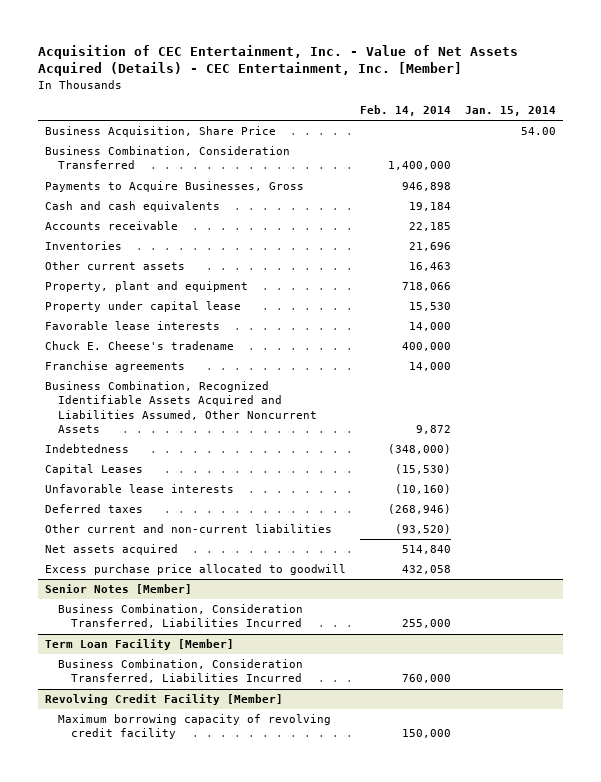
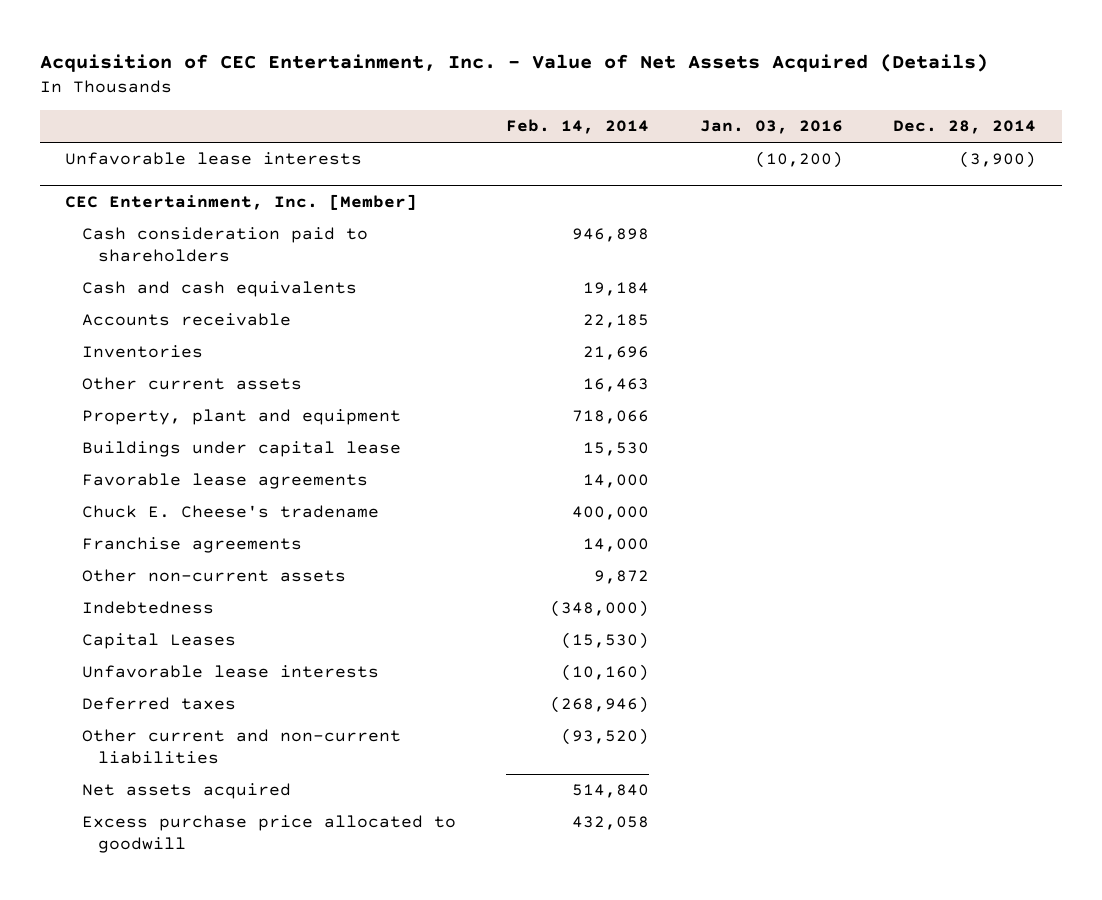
[38,44,519,77] Acquisition of CEC Entertainment, Inc. - Value of Net Assets Acquired (Details) - CEC Entertainment, Inc. [Member] -> [40,53,989,72] Acquisition of CEC Entertainment, Inc. - Value of Net Assets Acquired (Details)
[464,106,556,117] Jan. 15, 2014 -> none
none -> [699,120,843,135] Jan. 03, 2016
none -> [893,120,1037,135] Dec. 28, 2014
[45,126,277,138] Business Acquisition, Share Price -> none
[45,146,291,170] Business Combination, Consideration Transferred -> none
none -> [65,152,363,166] Unfavorable lease interests
none -> [65,194,418,211] CEC Entertainment, Inc. [Member]
[45,181,305,193] Payments to Acquire Businesses, Gross -> [81,227,368,263] Cash consideration paid to shareholders
[45,301,242,313] Property under capital lease -> [81,441,401,458] Buildings under capital lease
[45,321,221,331] Favorable lease interests -> [81,473,368,490] Favorable lease agreements
[45,381,318,434] Business Combination, Recognized Identifiable Assets Acquired and Liabilities Assumed, Other Noncurrent Assets -> [81,569,346,583] Other non-current assets
[45,584,193,595] Senior Notes [Member] -> none
[58,604,304,629] Business Combination, Consideration Transferred, Liabilities Incurred -> none
[45,639,235,651] Term Loan Facility [Member] -> none
[58,659,304,684] Business Combination, Consideration Transferred, Liabilities Incurred -> none
[45,694,284,706] Revolving Credit Facility [Member] -> none
[58,714,332,740] Maximum borrowing capacity of revolving credit facility -> none

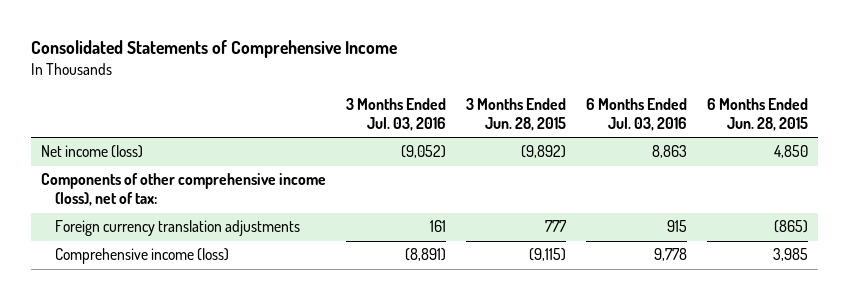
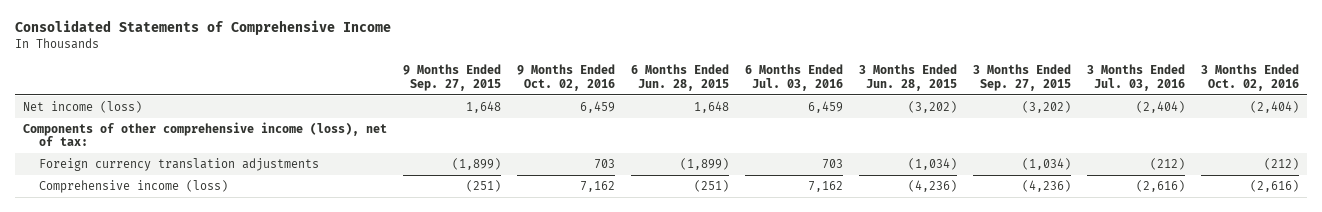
none -> [402,64,501,91] 9 Months Ended Sep. 27, 2015
none -> [516,64,615,91] 9 Months Ended Oct. 02, 2016
none -> [972,64,1071,91] 3 Months Ended Sep. 27, 2015
none -> [1201,64,1300,91] 3 Months Ended Oct. 02, 2016
[400,145,446,159] (9,052) -> [1136,100,1186,113] (2,404)
[520,145,566,159] (9,892) -> [907,100,957,113] (3,202)
[651,145,687,159] 8,863 -> [807,100,843,113] 6,459
[773,145,808,159] 4,850 -> [693,100,729,113] 1,648
[429,220,446,233] 161 -> [1150,157,1186,170] (212)
[544,220,567,233] 777 -> [907,157,957,170] (1,034)
[666,220,687,233] 915 -> [821,158,843,169] 703
[773,220,808,234] (865) -> [679,157,729,170] (1,899)
[404,248,446,262] (8,891) -> [1136,179,1186,192] (2,616)
[528,248,566,262] (9,115) -> [907,179,957,192] (4,236)
[653,248,687,262] 9,778 -> [807,180,843,192] 7,162
[772,248,808,262] 3,985 -> [693,179,729,192] (251)

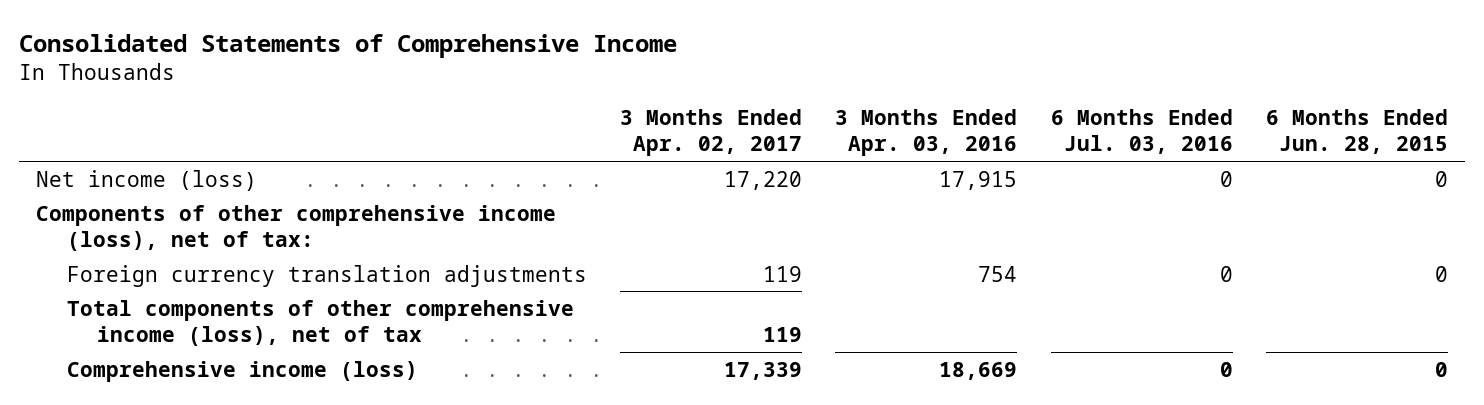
[402,64,501,91] 9 Months Ended Sep. 27, 2015 -> none
[516,64,615,91] 9 Months Ended Oct. 02, 2016 -> none
[858,64,957,91] 3 Months Ended Jun. 28, 2015 -> none
[972,64,1071,91] 3 Months Ended Sep. 27, 2015 -> none
[1087,64,1186,91] 3 Months Ended Jul. 03, 2016 -> none
[1201,64,1300,91] 3 Months Ended Oct. 02, 2016 -> none
none -> [620,109,803,157] 3 Months Ended Apr. 02, 2017
none -> [835,109,1018,157] 3 Months Ended Apr. 03, 2016
[693,100,729,113] 1,648 -> [1435,170,1449,187] 0
[807,100,843,113] 6,459 -> [1219,170,1233,187] 0
[679,157,729,170] (1,899) -> [1435,265,1449,282] 0
[821,158,843,169] 703 -> [1219,265,1233,282] 0
none -> [66,299,574,347] Total components of other comprehensive income (loss), net of tax
[693,179,729,192] (251) -> [1435,361,1449,377] 0
[807,180,843,192] 7,162 -> [1219,361,1233,377] 0

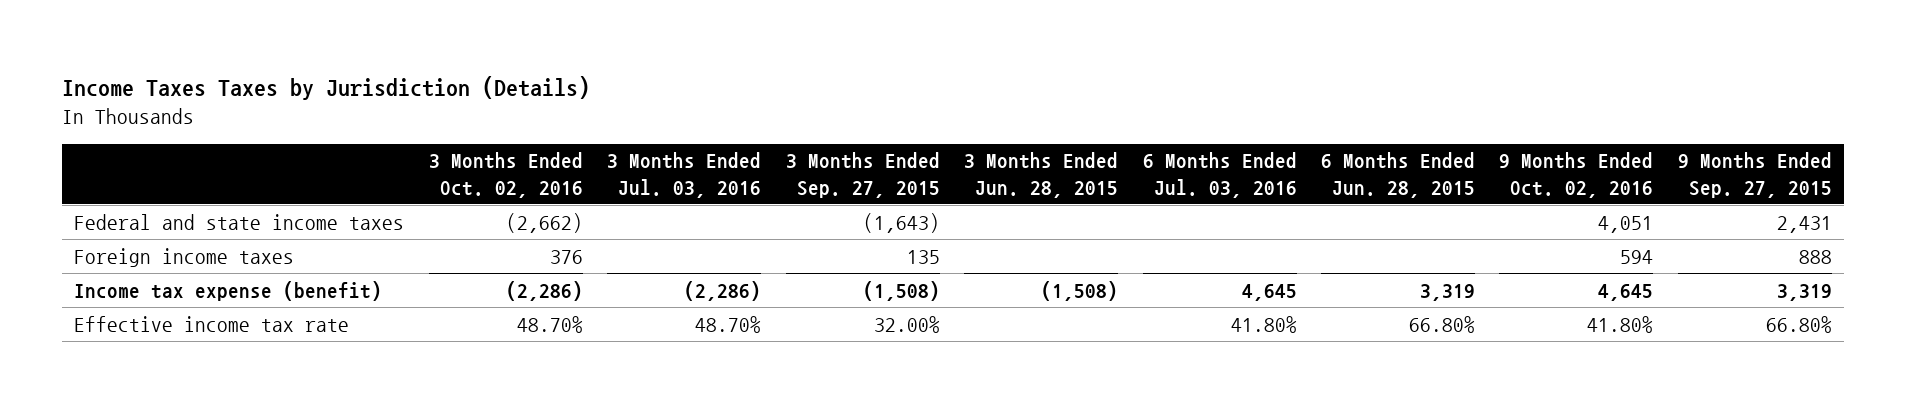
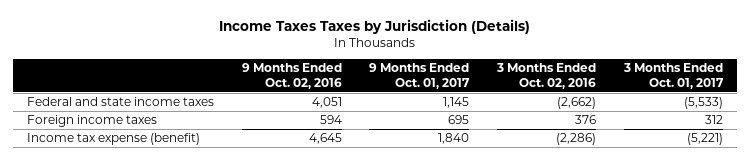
[607,152,762,198] 3 Months Ended Jul. 03, 2016 -> none
[785,152,940,198] 3 Months Ended Sep. 27, 2015 -> none
[964,152,1119,198] 3 Months Ended Jun. 28, 2015 -> none
[1142,152,1297,198] 6 Months Ended Jul. 03, 2016 -> none
[1320,152,1475,198] 6 Months Ended Jun. 28, 2015 -> none
[1677,152,1832,198] 9 Months Ended Sep. 27, 2015 -> none
none -> [369,63,471,89] 9 Months Ended Oct. 01, 2017
none -> [623,63,725,89] 3 Months Ended Oct. 01, 2017
[74,315,350,332] Effective income tax rate -> none

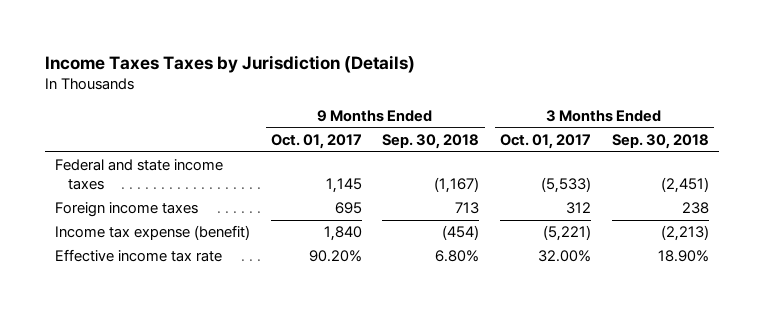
[241,63,342,89] 9 Months Ended Oct. 02, 2016 -> none
[496,63,597,89] 3 Months Ended Oct. 02, 2016 -> none
none -> [382,134,480,150] Sep. 30, 2018
none -> [611,134,709,150] Sep. 30, 2018
none -> [55,249,223,263] Effective income tax rate

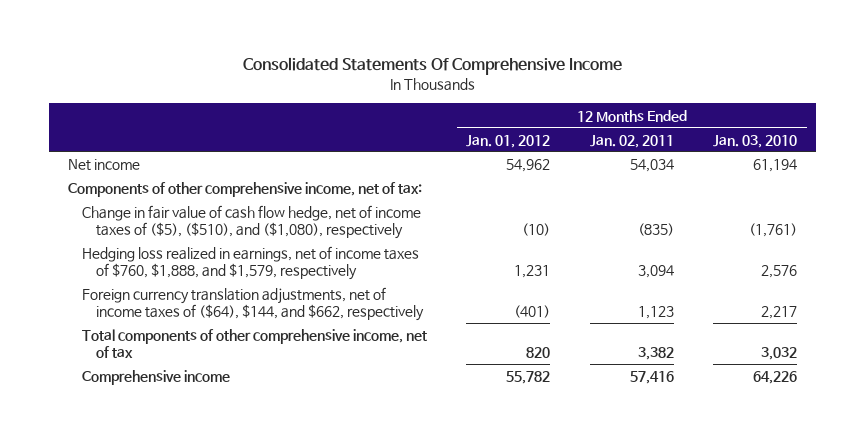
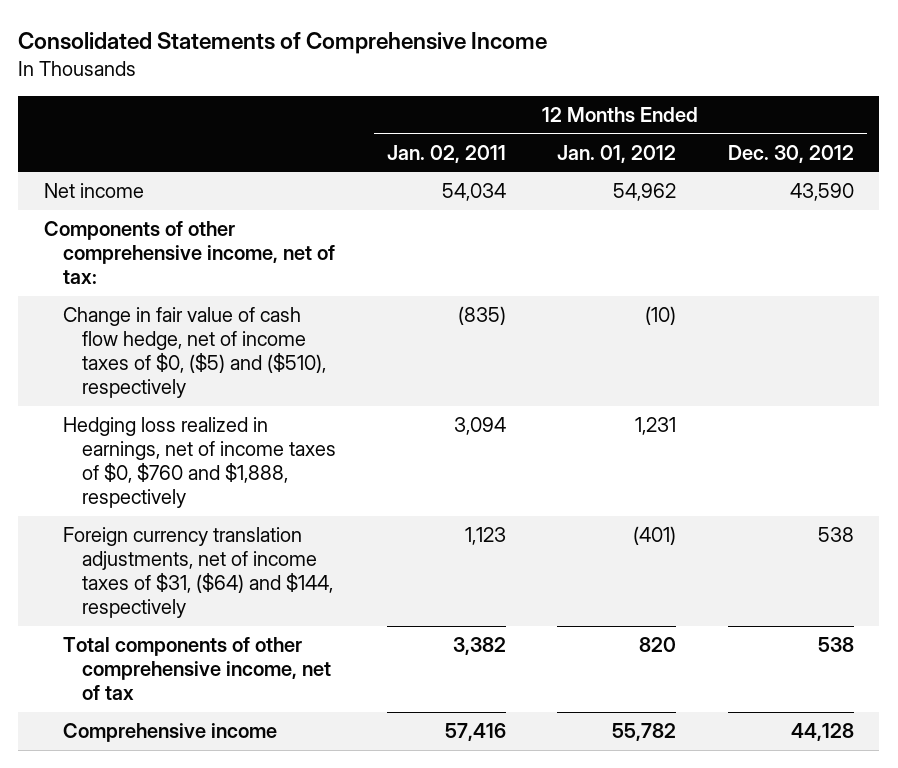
[242,57,622,76] Consolidated Statements Of Comprehensive Income -> [18,32,548,55] Consolidated Statements of Comprehensive Income
[712,134,797,148] Jan. 03, 2010 -> none
none -> [727,144,854,163] Dec. 30, 2012
[82,205,422,240] Change in fair value of cash flow hedge, net of income taxes of ($5), ($510), and ($1,080), respectively -> [62,307,326,399] Change in fair value of cash flow hedge, net of income taxes of $0, ($5) and ($510), respectively
[82,246,420,281] Hedging loss realized in earnings, net of income taxes of $760, $1,888, and $1,579, respectively -> [62,417,336,509] Hedging loss realized in earnings, net of income taxes of $0, $760 and $1,888, respectively
[82,287,425,322] Foreign currency translation adjustments, net of income taxes of ($64), $144, and $662, respectively -> [62,527,333,619] Foreign currency translation adjustments, net of income taxes of $31, ($64) and $144, respectively

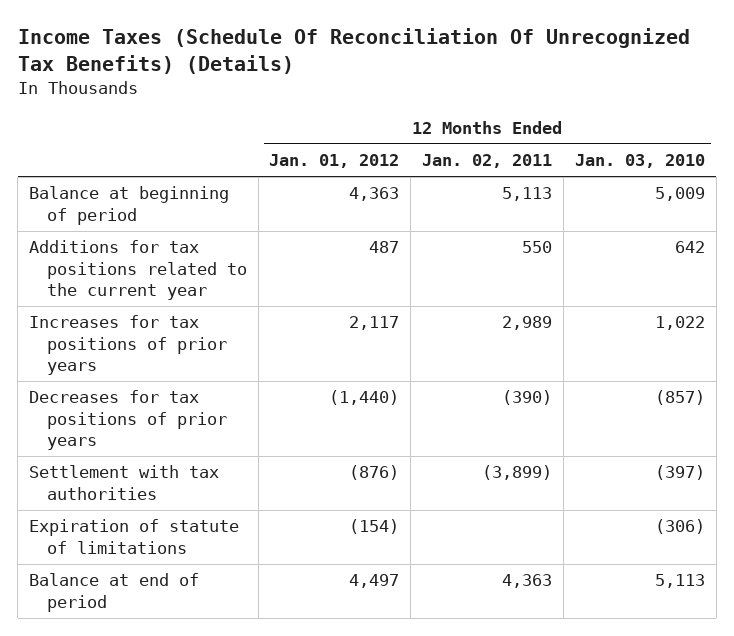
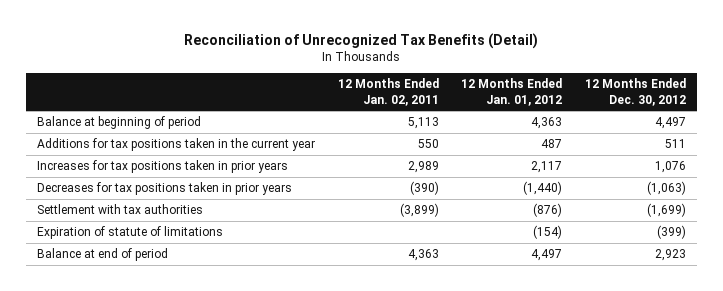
[17,28,690,74] Income Taxes (Schedule Of Reconciliation Of Unrecognized Tax Benefits) (Details) -> [184,32,539,49] Reconciliation of Unrecognized Tax Benefits (Detail)
[574,154,705,169] Jan. 03, 2010 -> none
none -> [584,78,686,106] 12 Months Ended Dec. 30, 2012
[29,240,247,301] Additions for tax positions related to the current year -> [37,138,316,152] Additions for tax positions taken in the current year
[29,315,227,376] Increases for tax positions of prior years -> [37,160,289,174] Increases for tax positions taken in prior years
[29,390,227,451] Decreases for tax positions of prior years -> [37,182,293,196] Decreases for tax positions taken in prior years

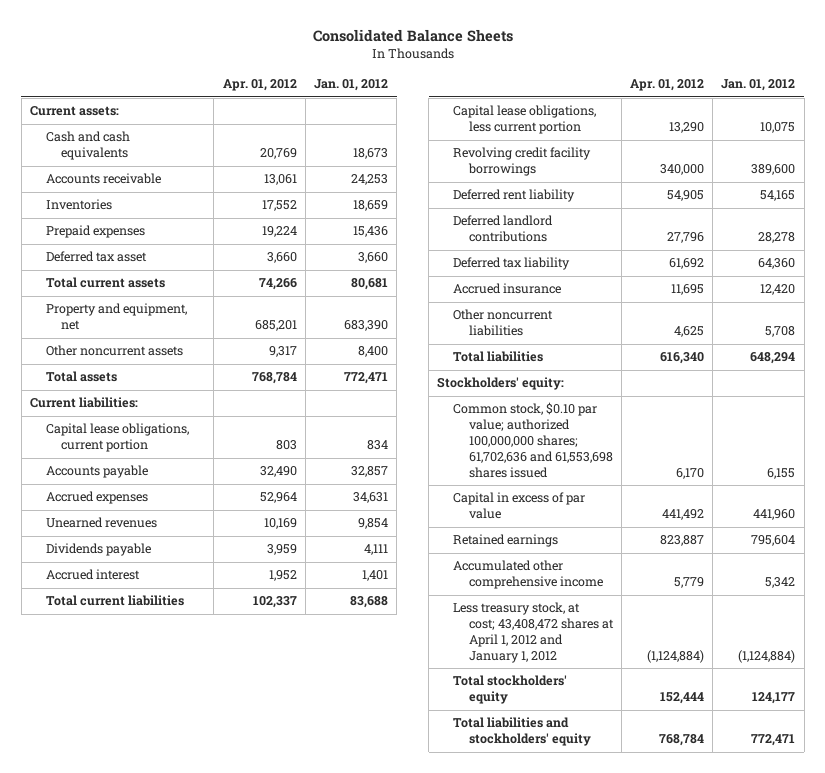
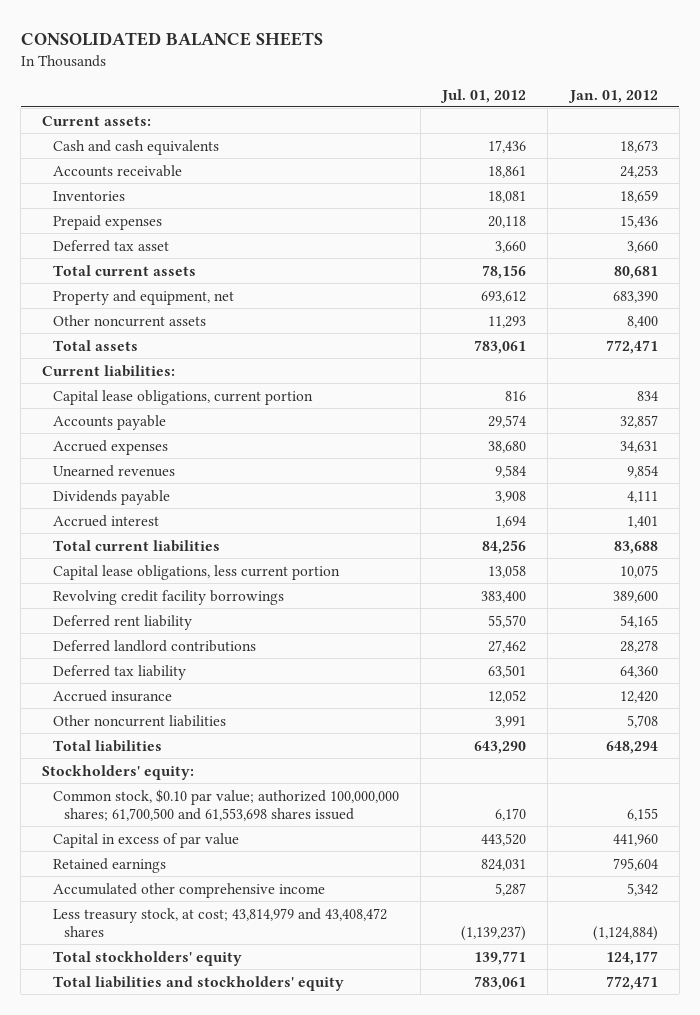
[312,29,513,43] Consolidated Balance Sheets -> [20,32,323,47] CONSOLIDATED BALANCE SHEETS
[222,79,297,92] Apr. 01, 2012 -> none
none -> [440,88,527,103] Jul. 01, 2012
[452,402,613,478] Common stock, $0.10 par value; authorized 100,000,000 shares; 61,702,636 and 61,553,698 shares issued -> [53,788,400,822] Common stock, $0.10 par value; authorized 100,000,000 shares; 61,700,500 and 61,553,698 shares issued
[452,602,614,663] Less treasury stock, at cost; 43,408,472 shares at April 1, 2012 and January 1, 2012 -> [53,907,388,938] Less treasury stock, at cost; 43,814,979 and 43,408,472 shares

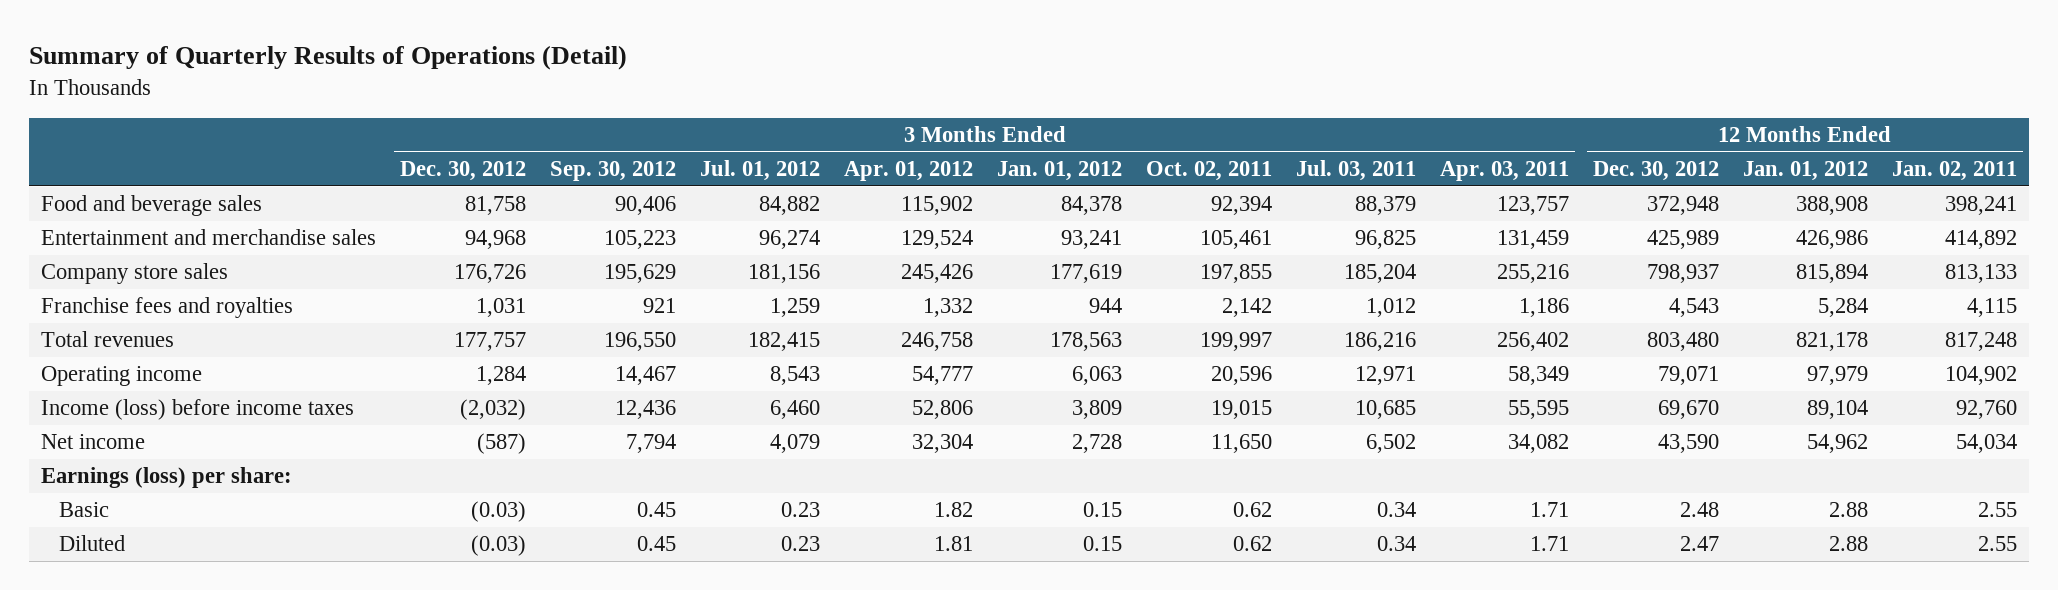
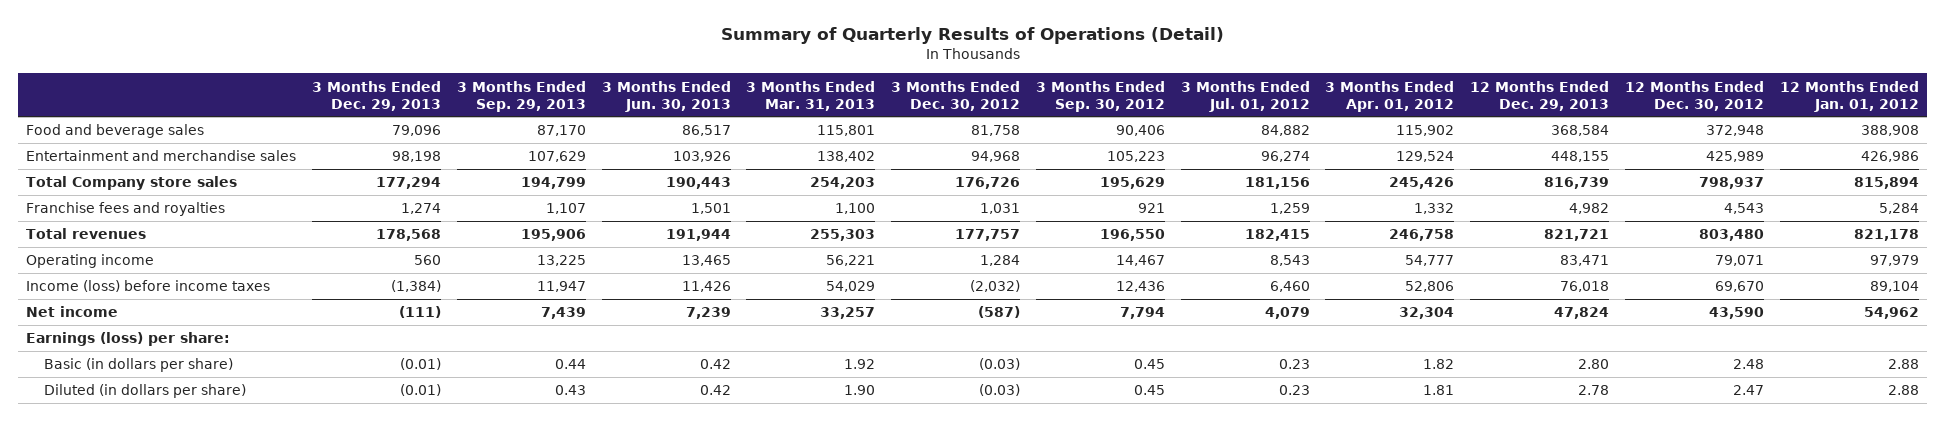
[997,161,1123,182] Jan. 01, 2012 -> none
[1146,161,1273,182] Oct. 02, 2011 -> none
[1296,160,1417,182] Jul. 03, 2011 -> none
[1440,161,1570,182] Apr. 03, 2011 -> none
[1892,161,2018,182] Jan. 02, 2011 -> none
none -> [311,80,441,111] 3 Months Ended Dec. 29, 2013
none -> [456,80,586,112] 3 Months Ended Sep. 29, 2013
none -> [601,80,731,112] 3 Months Ended Jun. 30, 2013
none -> [746,80,876,111] 3 Months Ended Mar. 31, 2013
none -> [1470,80,1610,111] 12 Months Ended Dec. 29, 2013
[40,263,228,285] Company store sales -> [26,176,238,191] Total Company store sales
[58,502,109,518] Basic -> [43,358,233,373] Basic (in dollars per share)
[58,535,125,552] Diluted -> [43,384,246,399] Diluted (in dollars per share)

